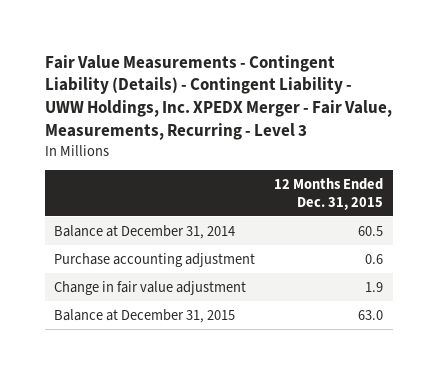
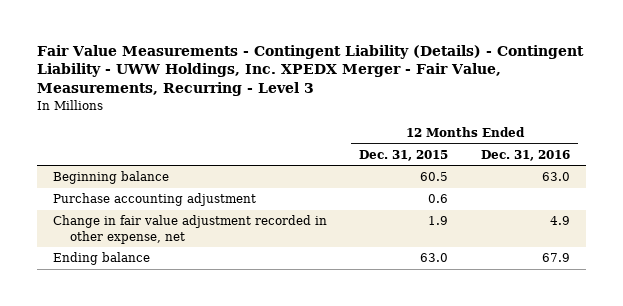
none -> [480,149,570,161] Dec. 31, 2016
[54,224,236,239] Balance at December 31, 2014 -> [52,171,169,185] Beginning balance
[54,280,247,295] Change in fair value adjustment -> [52,215,327,245] Change in fair value adjustment recorded in other expense, net
[54,308,236,323] Balance at December 31, 2015 -> [52,252,150,266] Ending balance

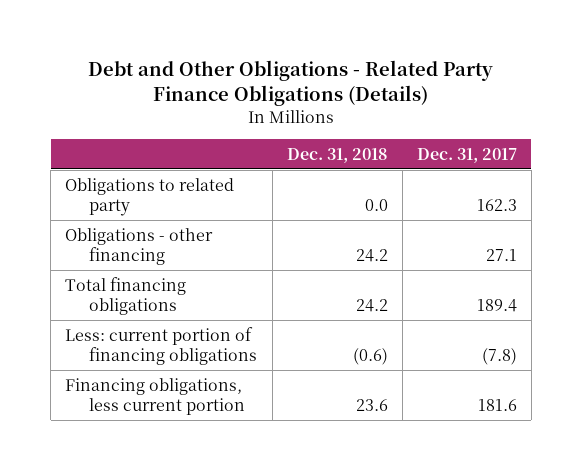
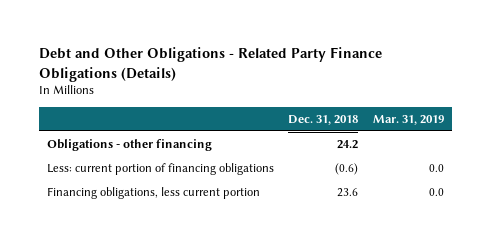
[416,147,517,163] Dec. 31, 2017 -> none
none -> [373,114,445,125] Mar. 31, 2019
[65,177,235,216] Obligations to related party -> none
[65,276,187,315] Total financing obligations -> none

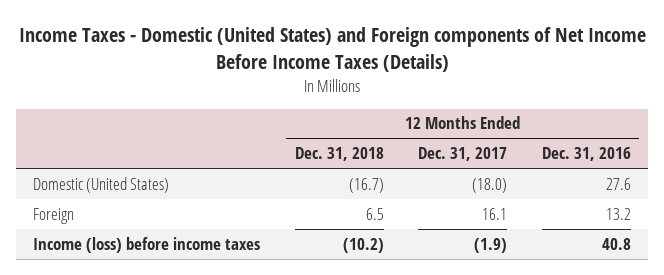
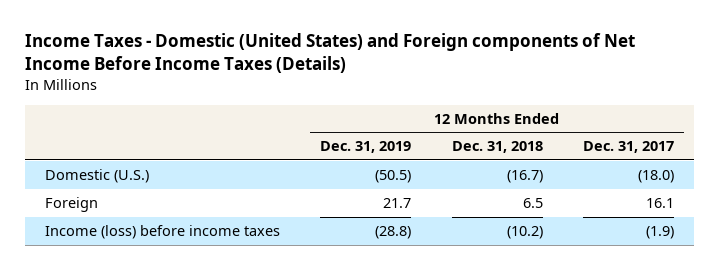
[541,147,631,162] Dec. 31, 2016 -> none
none -> [320,141,412,154] Dec. 31, 2019
[33,176,170,193] Domestic (United States) -> [44,169,149,184] Domestic (U.S.)

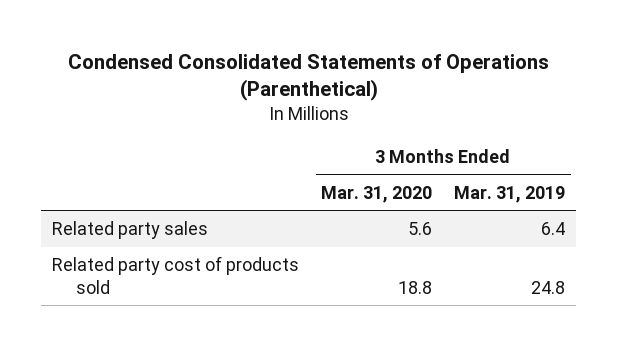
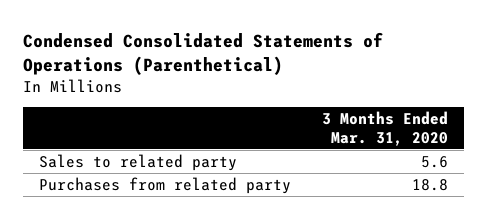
[454,185,566,203] Mar. 31, 2019 -> none
[51,221,208,240] Related party sales -> [38,153,237,171] Sales to related party
[51,256,299,294] Related party cost of products sold -> [38,176,291,194] Purchases from related party

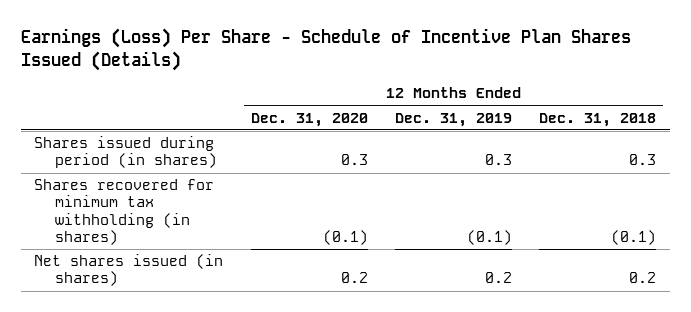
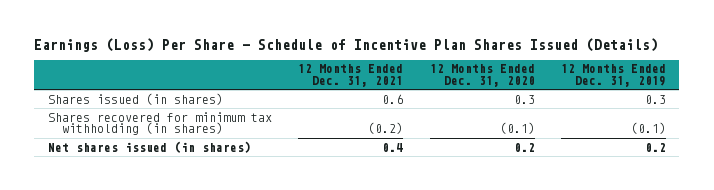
[539,112,657,127] Dec. 31, 2018 -> none
none -> [298,64,404,87] 12 Months Ended Dec. 31, 2021
[34,136,218,169] Shares issued during period (in shares) -> [47,92,223,105] Shares issued (in shares)

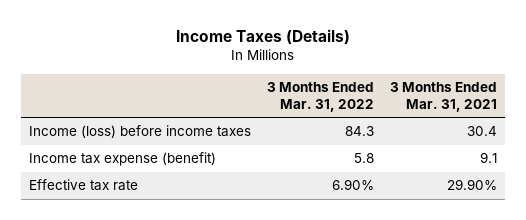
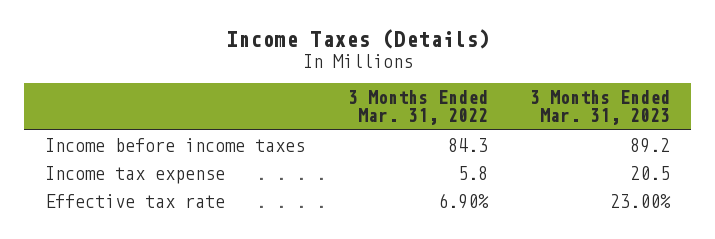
[389,82,497,112] 3 Months Ended Mar. 31, 2021 -> none
none -> [530,90,671,126] 3 Months Ended Mar. 31, 2023
[28,125,251,139] Income (loss) before income taxes -> [45,138,306,153] Income before income taxes
[28,152,216,167] Income tax expense (benefit) -> [45,166,226,185] Income tax expense

